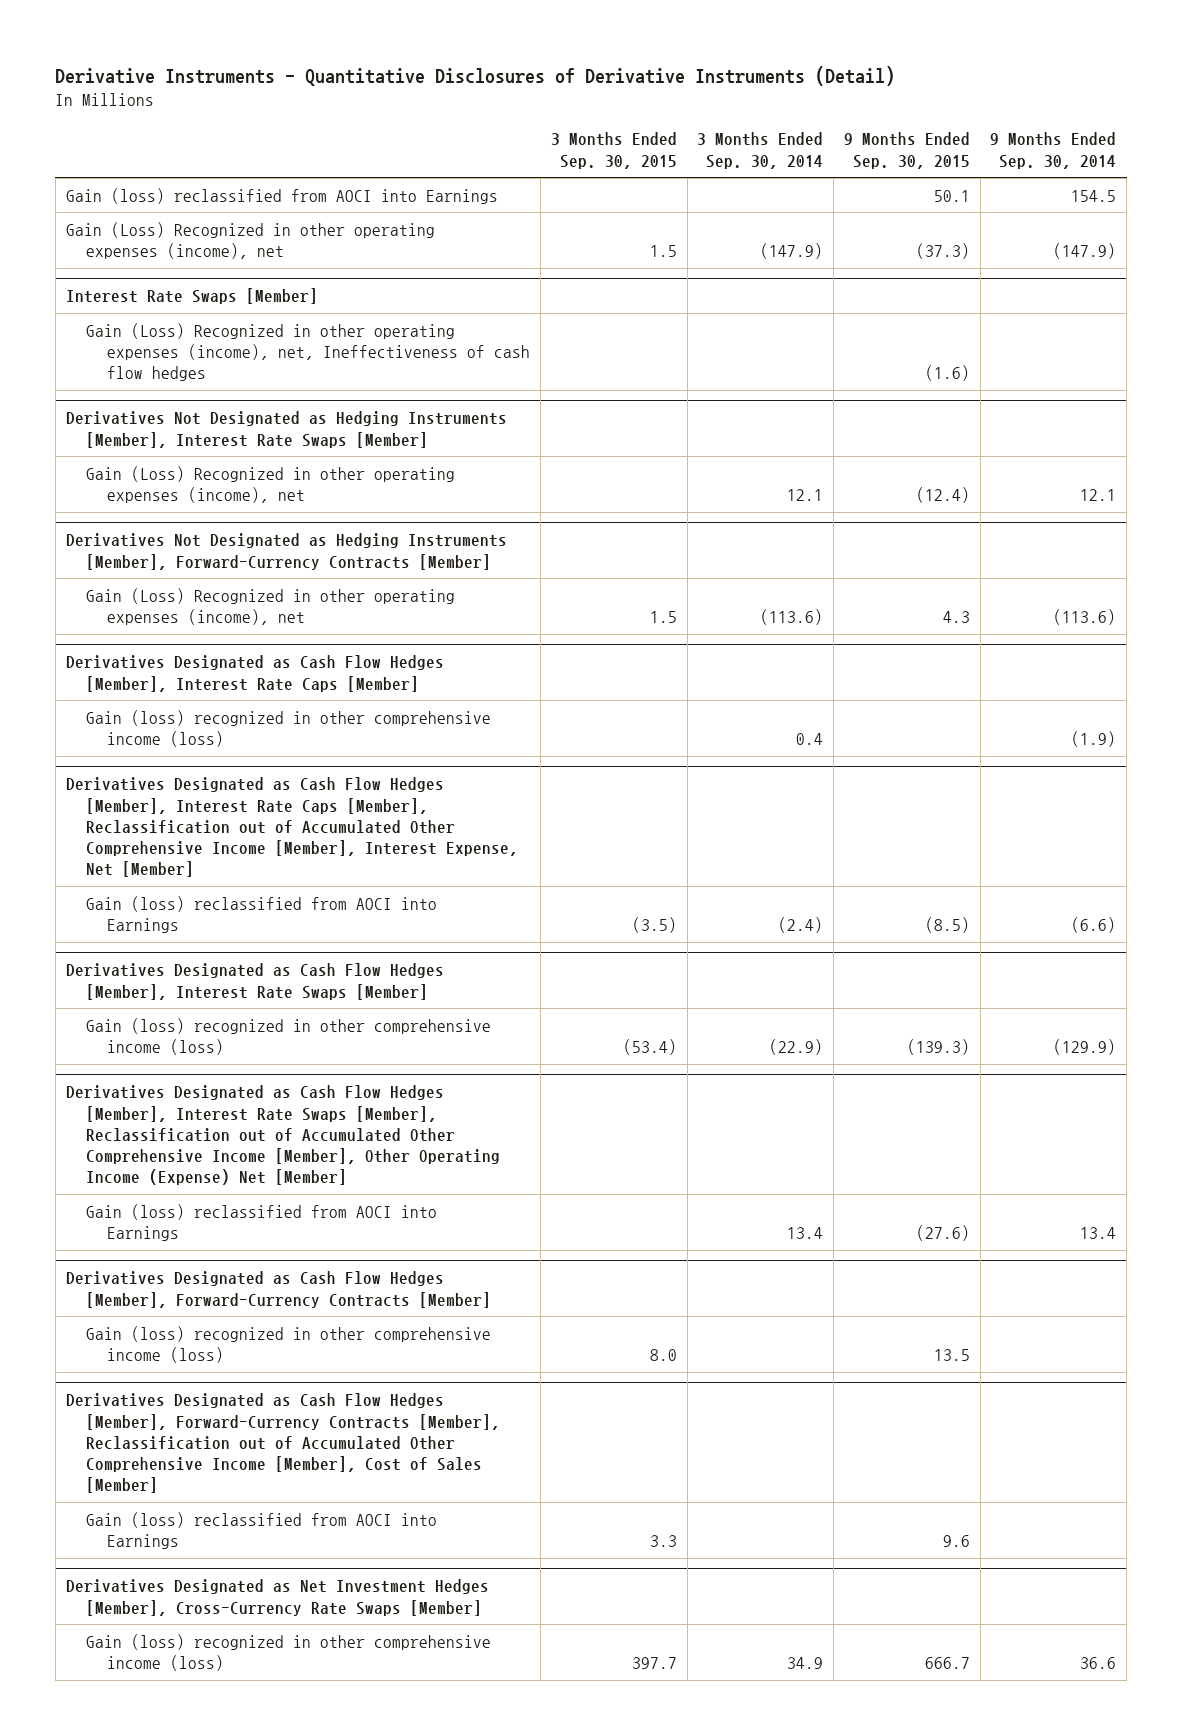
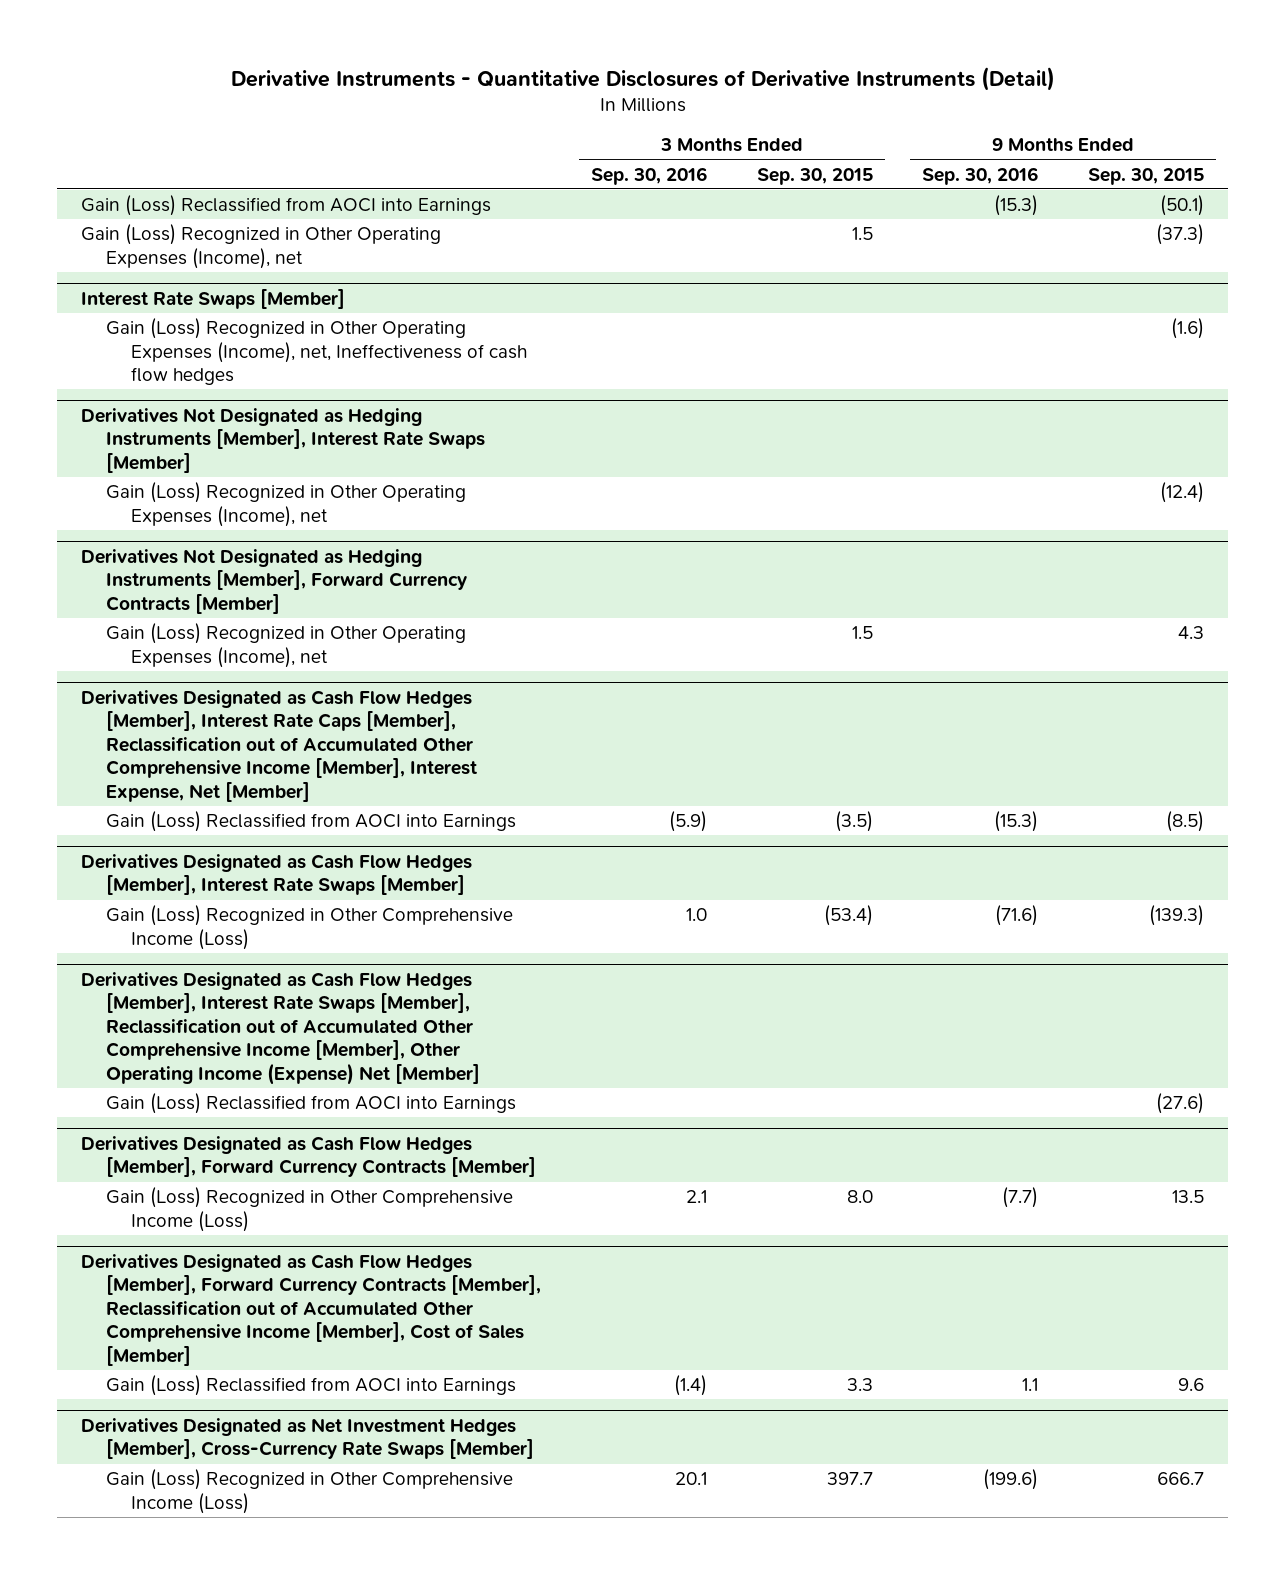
[697,132,824,169] 3 Months Ended Sep. 30, 2014 -> none
[990,132,1117,169] 9 Months Ended Sep. 30, 2014 -> none
none -> [590,166,707,185] Sep. 30, 2016
none -> [922,166,1039,185] Sep. 30, 2016
[65,187,498,204] Gain (loss) reclassified from AOCI into Earnings -> [81,195,492,217] Gain (Loss) Reclassified from AOCI into Earnings
[933,189,970,202] 50.1 -> [1159,195,1204,217] (50.1)
[65,221,435,259] Gain (Loss) Recognized in other operating expenses (income), net -> [81,224,442,269] Gain (Loss) Recognized in Other Operating Expenses (Income), net
[86,322,531,382] Gain (Loss) Recognized in other operating expenses (income), net, Ineffectiveness of cash flow hedges -> [106,318,528,386] Gain (Loss) Recognized in Other Operating Expenses (Income), net, Ineffectiveness of cash flow hedges
[65,655,444,692] Derivatives Designated as Cash Flow Hedges [Member], Interest Rate Caps [Member] -> none
[86,709,492,747] Gain (loss) recognized in other comprehensive income (loss) -> none
[86,465,456,503] Gain (Loss) Recognized in other operating expenses (income), net -> [106,482,467,527] Gain (Loss) Recognized in Other Operating Expenses (Income), net
[65,533,507,570] Derivatives Not Designated as Hedging Instruments [Member], Forward-Currency Contracts [Member] -> [81,548,468,614] Derivatives Not Designated as Hedging Instruments [Member], Forward Currency Contracts [Member]
[86,587,456,625] Gain (Loss) Recognized in other operating expenses (income), net -> [106,623,467,668] Gain (Loss) Recognized in Other Operating Expenses (Income), net
[86,895,438,933] Gain (loss) reclassified from AOCI into Earnings -> [106,811,517,833] Gain (Loss) Reclassified from AOCI into Earnings
[86,1017,492,1055] Gain (loss) recognized in other comprehensive income (loss) -> [106,905,514,950] Gain (Loss) Recognized in Other Comprehensive Income (Loss)
[86,1203,438,1241] Gain (loss) reclassified from AOCI into Earnings -> [106,1093,517,1115] Gain (Loss) Reclassified from AOCI into Earnings
[65,1271,492,1308] Derivatives Designated as Cash Flow Hedges [Member], Forward-Currency Contracts [Member] -> [81,1135,537,1178] Derivatives Designated as Cash Flow Hedges [Member], Forward Currency Contracts [Member]
[86,1325,492,1363] Gain (loss) recognized in other comprehensive income (loss) -> [106,1187,514,1232] Gain (Loss) Recognized in Other Comprehensive Income (Loss)
[65,1393,501,1494] Derivatives Designated as Cash Flow Hedges [Member], Forward-Currency Contracts [Member], Reclassification out of Accumulated Other Comprehensive Income [Member], Cost of Sales [Member] -> [81,1253,542,1366] Derivatives Designated as Cash Flow Hedges [Member], Forward Currency Contracts [Member], Reclassification out of Accumulated Other Comprehensive Income [Member], Cost of Sales [Member]
[86,1511,438,1549] Gain (loss) reclassified from AOCI into Earnings -> [106,1375,517,1397] Gain (Loss) Reclassified from AOCI into Earnings
[86,1633,492,1671] Gain (loss) recognized in other comprehensive income (loss) -> [106,1469,514,1514] Gain (Loss) Recognized in Other Comprehensive Income (Loss)

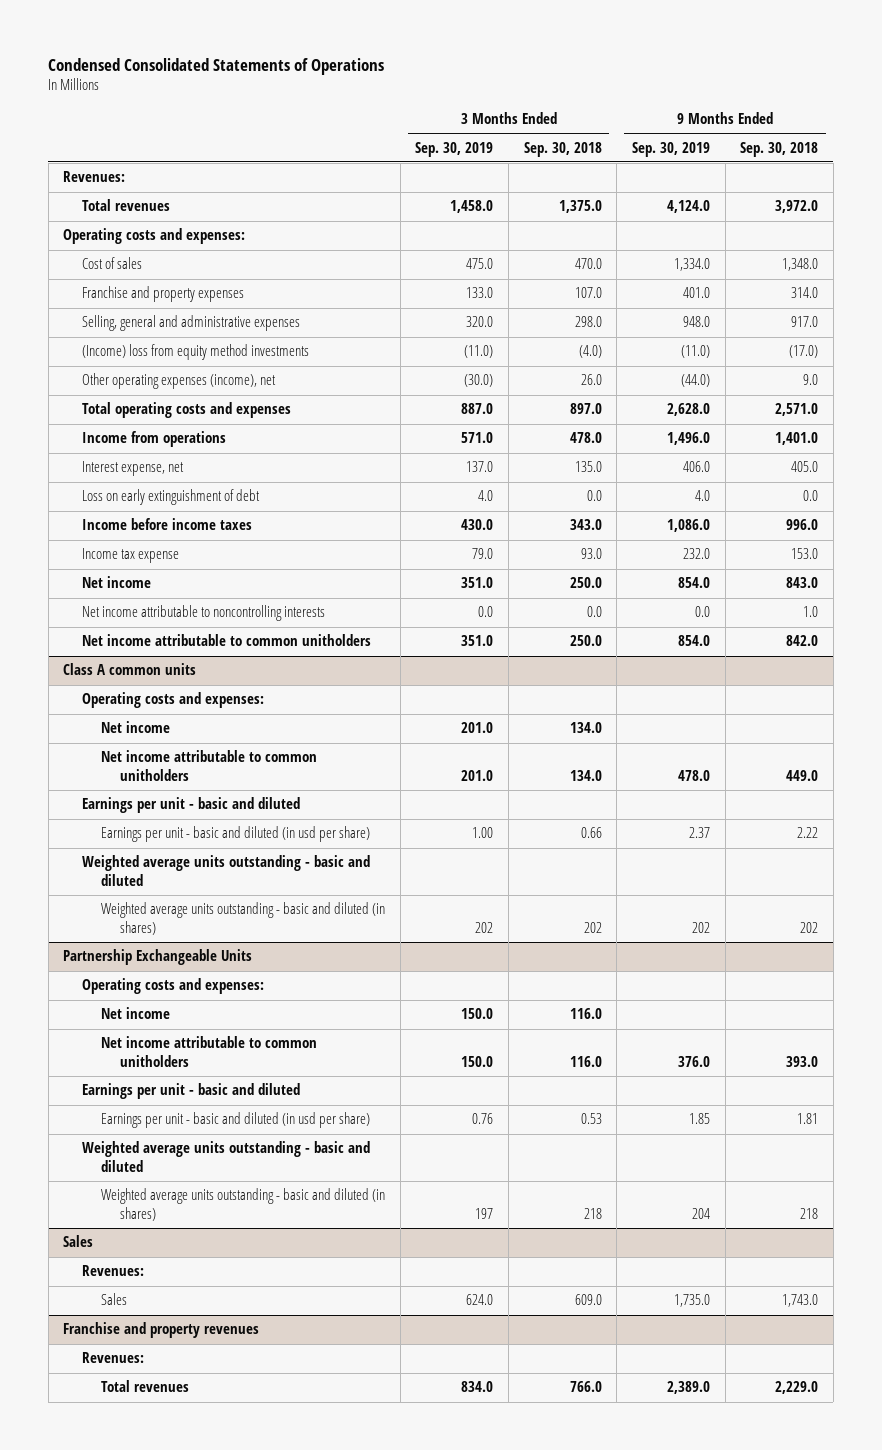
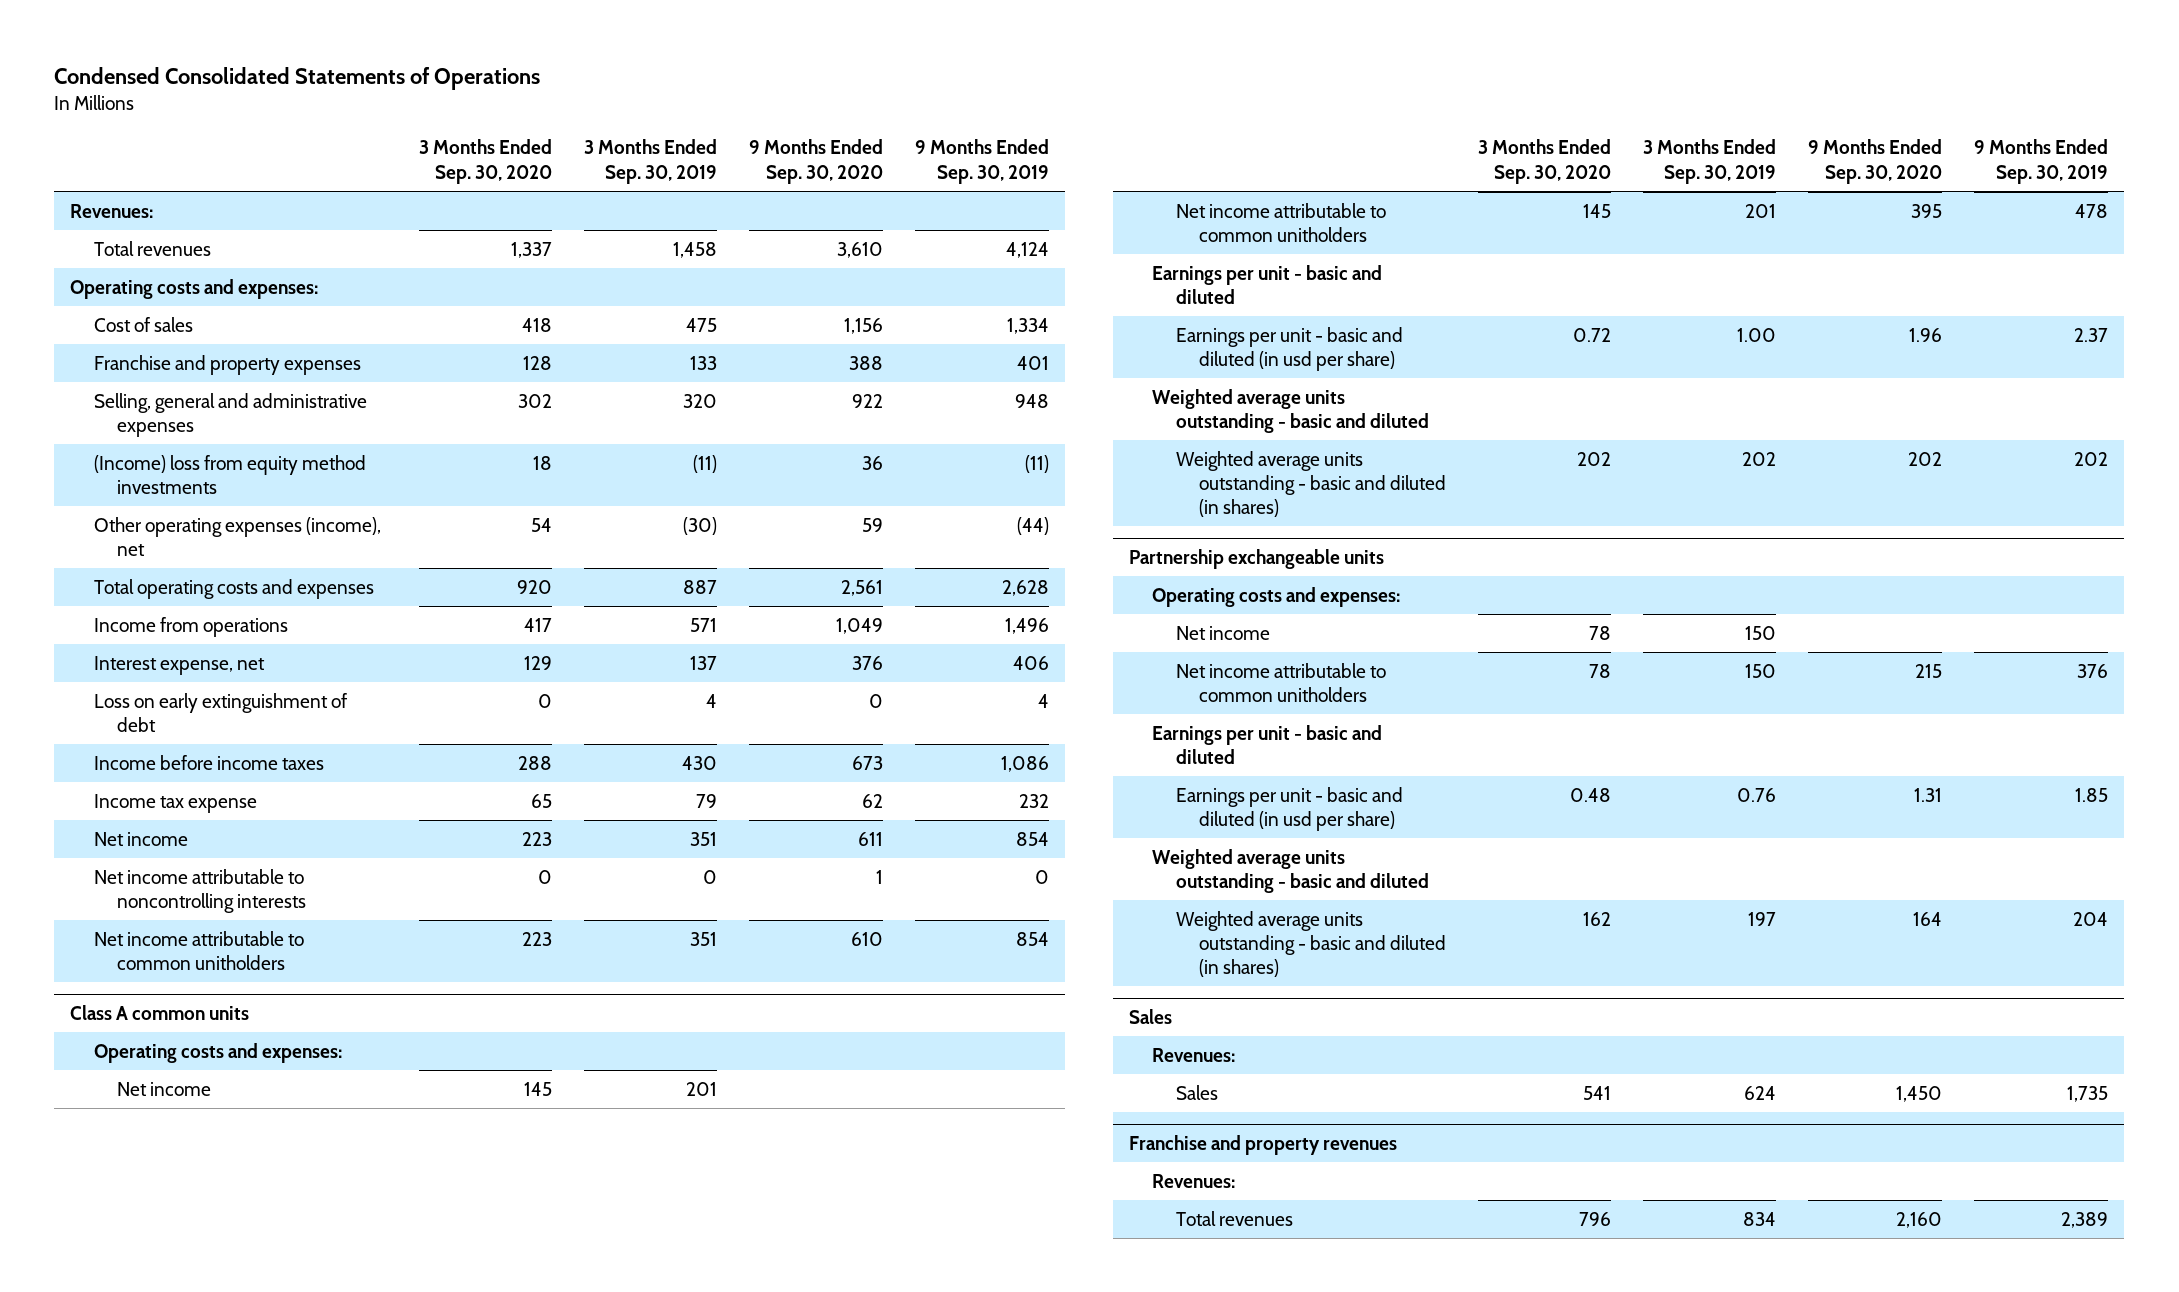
[523,141,602,157] Sep. 30, 2018 -> none
[740,141,819,157] Sep. 30, 2018 -> none
none -> [419,139,553,184] 3 Months Ended Sep. 30, 2020
none -> [749,139,884,184] 9 Months Ended Sep. 30, 2020
[450,200,494,214] 1,458.0 -> [673,241,718,258] 1,458
[666,200,710,214] 4,124.0 -> [1006,241,1050,258] 4,124
[466,258,494,270] 475.0 -> [686,317,718,332] 475
[673,258,710,272] 1,334.0 -> [1007,317,1050,334] 1,334
[466,287,494,299] 133.0 -> [690,355,718,370] 133
[682,287,710,299] 401.0 -> [1017,355,1050,370] 401
[466,316,494,328] 320.0 -> [683,393,718,408] 320
[682,316,710,328] 948.0 -> [1015,393,1050,408] 948
[464,345,494,359] (11.0) -> [693,454,718,473] (11)
[680,345,710,359] (11.0) -> [1025,454,1050,473] (11)
[464,374,494,388] (30.0) -> [683,516,718,535] (30)
[680,374,710,388] (44.0) -> [1017,516,1050,535] (44)
[461,403,494,415] 887.0 -> [683,579,718,594] 887
[666,403,710,417] 2,628.0 -> [1002,579,1050,596] 2,628
[461,432,494,444] 571.0 -> [690,617,718,632] 571
[666,432,710,446] 1,496.0 -> [1005,617,1050,634] 1,496
[466,461,494,473] 137.0 -> [690,655,718,670] 137
[682,461,710,473] 406.0 -> [1013,655,1050,670] 406
[478,490,494,502] 4.0 -> [706,693,718,708] 4
[694,490,710,502] 4.0 -> [1038,693,1050,708] 4
[461,519,494,531] 430.0 -> [682,755,718,770] 430
[666,519,710,533] 1,086.0 -> [1001,755,1050,772] 1,086
[472,548,494,560] 79.0 -> [696,793,718,808] 79
[682,548,710,560] 232.0 -> [1019,793,1050,808] 232
[461,577,494,589] 351.0 -> [690,831,718,846] 351
[677,577,710,589] 854.0 -> [1016,831,1050,846] 854
[478,606,494,618] 0.0 -> [703,869,718,884] 0
[694,606,710,618] 0.0 -> [1035,869,1050,884] 0
[461,635,494,647] 351.0 -> [690,931,718,946] 351
[677,635,710,647] 854.0 -> [1016,931,1050,946] 854
[461,722,494,734] 201.0 -> [686,1081,718,1096] 201
[461,770,494,782] 201.0 -> [1745,203,1777,218] 201
[677,770,710,782] 478.0 -> [2075,203,2109,218] 478
[63,949,253,966] Partnership Exchangeable Units -> [1129,548,1385,569] Partnership exchangeable units
[461,1008,494,1020] 150.0 -> [1745,625,1777,640] 150
[461,1056,494,1068] 150.0 -> [1745,663,1777,678] 150
[677,1056,710,1068] 376.0 -> [2077,663,2109,678] 376
[466,1294,494,1306] 624.0 -> [1744,1085,1777,1100] 624
[673,1294,710,1308] 1,735.0 -> [2067,1085,2109,1102] 1,735
[461,1381,494,1393] 834.0 -> [1743,1211,1777,1226] 834
[666,1381,710,1395] 2,389.0 -> [2061,1211,2109,1228] 2,389

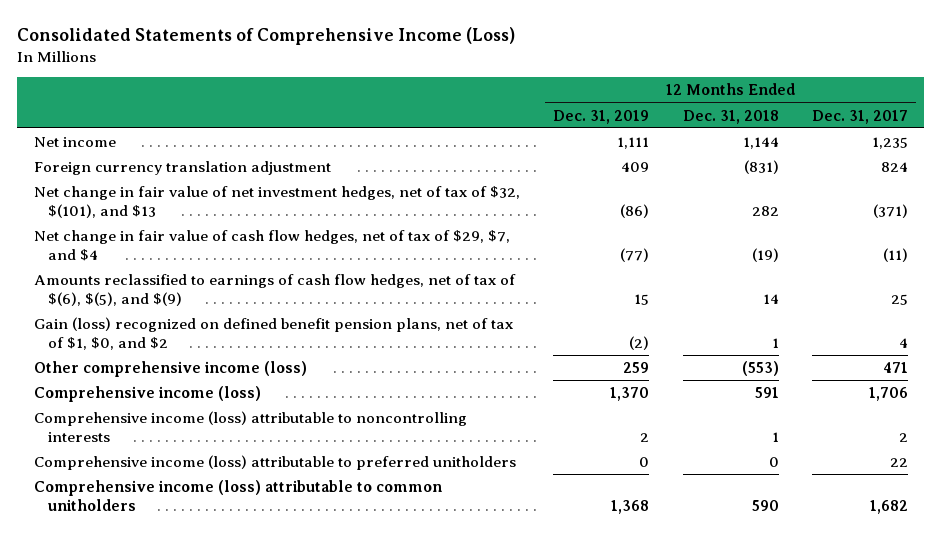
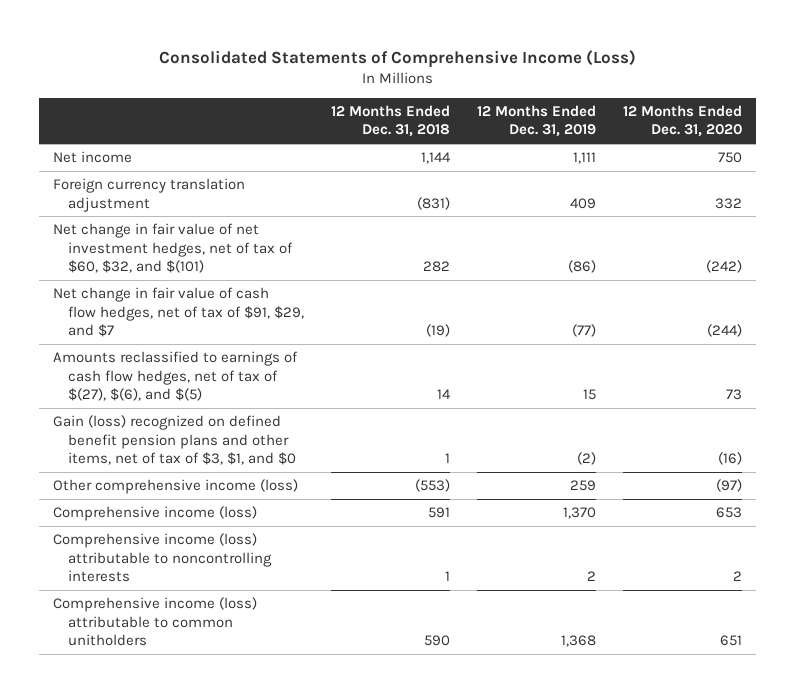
[811,109,908,124] Dec. 31, 2017 -> none
none -> [623,105,743,138] 12 Months Ended Dec. 31, 2020
[33,185,520,218] Net change in fair value of net investment hedges, net of tax of $32, $(101), and $13 -> [52,223,294,273] Net change in fair value of net investment hedges, net of tax of $60, $32, and $(101)
[33,229,510,261] Net change in fair value of cash flow hedges, net of tax of $29, $7, and $4 -> [52,287,305,337] Net change in fair value of cash flow hedges, net of tax of $91, $29, and $7
[33,273,516,306] Amounts reclassified to earnings of cash flow hedges, net of tax of $(6), $(5), and $(9) -> [52,351,298,401] Amounts reclassified to earnings of cash flow hedges, net of tax of $(27), $(6), and $(5)
[33,316,513,350] Gain (loss) recognized on defined benefit pension plans, net of tax of $1, $0, and $2 -> [52,415,297,465] Gain (loss) recognized on defined benefit pension plans and other items, net of tax of $3, $1, and $0
[33,454,516,470] Comprehensive income (loss) attributable to preferred unitholders -> none

